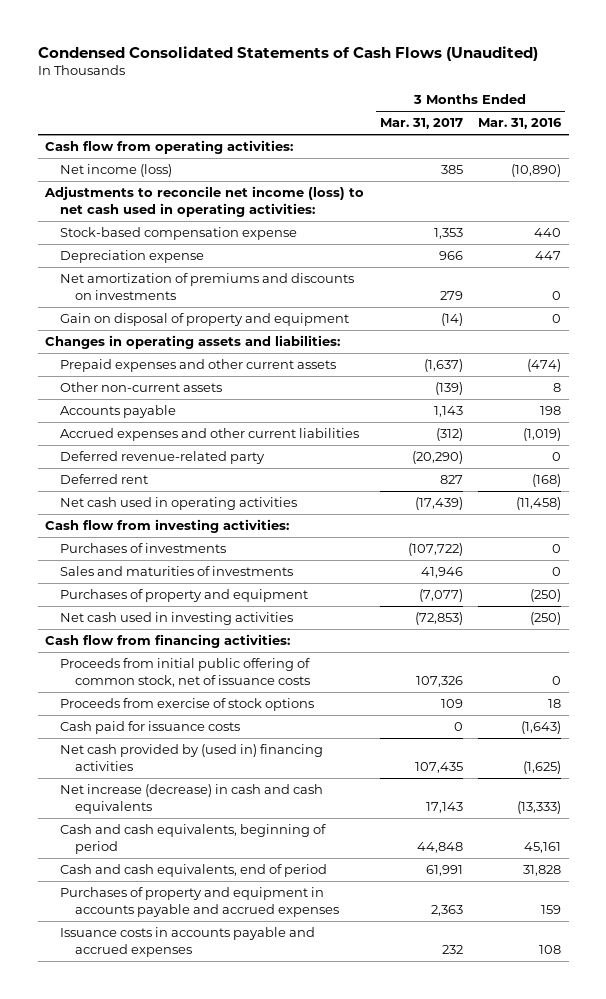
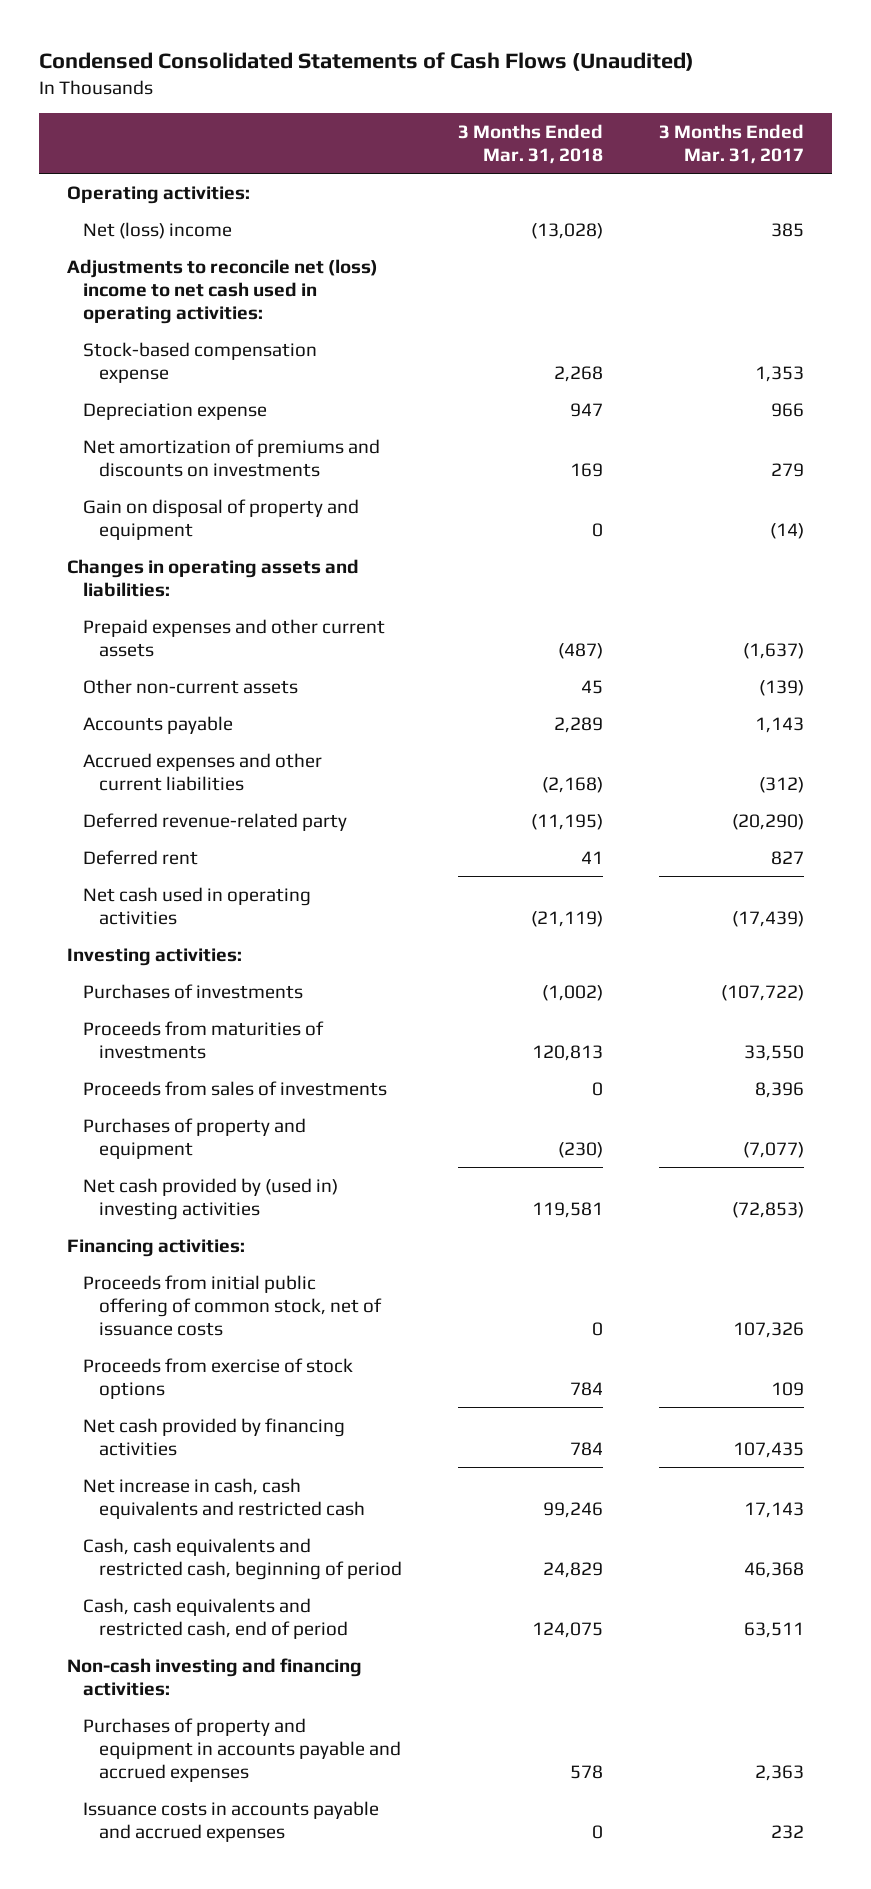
[477,118,562,130] Mar. 31, 2016 -> none
none -> [458,123,604,164] 3 Months Ended Mar. 31, 2018
[45,140,294,155] Cash flow from operating activities: -> [66,185,250,204] Operating activities:
[59,164,172,178] Net income (loss) -> [82,221,232,239] Net (loss) income
[44,186,365,217] Adjustments to reconcile net income (loss) to net cash used in operating activities: -> [66,258,378,325] Adjustments to reconcile net (loss) income to net cash used in operating activities:
[45,519,290,534] Cash flow from investing activities: -> [66,947,242,966] Investing activities:
[59,566,293,577] Sales and maturities of investments -> none
none -> [82,1020,324,1059] Proceeds from maturities of investments
none -> [82,1080,387,1096] Proceeds from sales of investments
[59,612,293,626] Net cash used in investing activities -> [82,1177,338,1220] Net cash provided by (used in) investing activities
[45,634,291,649] Cash flow from financing activities: -> [66,1238,245,1257] Financing activities:
[59,721,240,735] Cash paid for issuance costs -> none
[59,744,323,771] Net cash provided by (used in) financing activities -> [82,1417,345,1456] Net cash provided by financing activities
[59,784,323,814] Net increase (decrease) in cash and cash equivalents -> [82,1477,365,1519] Net increase in cash, cash equivalents and restricted cash
[59,824,326,854] Cash and cash equivalents, beginning of period -> [82,1537,402,1580] Cash, cash equivalents and restricted cash, beginning of period
[416,841,463,853] 44,848 -> [744,1561,805,1578] 46,368
[59,864,327,878] Cash and cash equivalents, end of period -> [82,1597,348,1639] Cash, cash equivalents and restricted cash, end of period
[425,865,463,877] 61,991 -> [744,1621,805,1638] 63,511
none -> [66,1657,362,1696] Non-cash investing and financing activities:

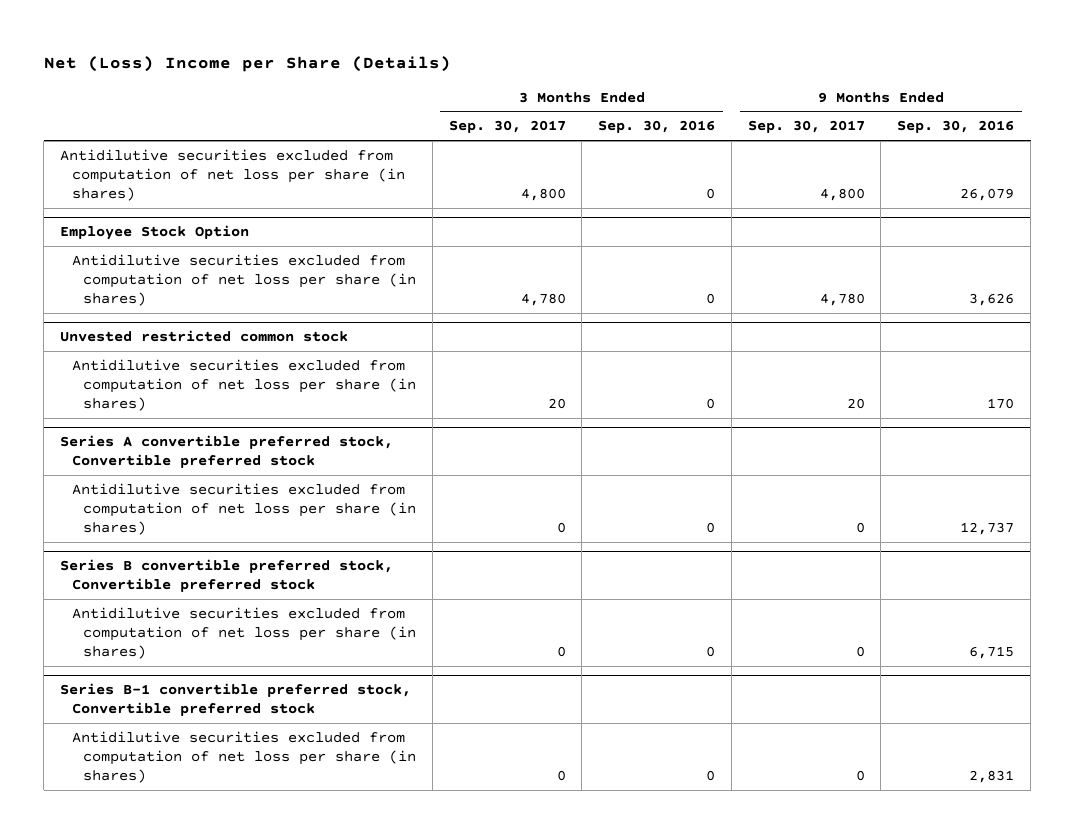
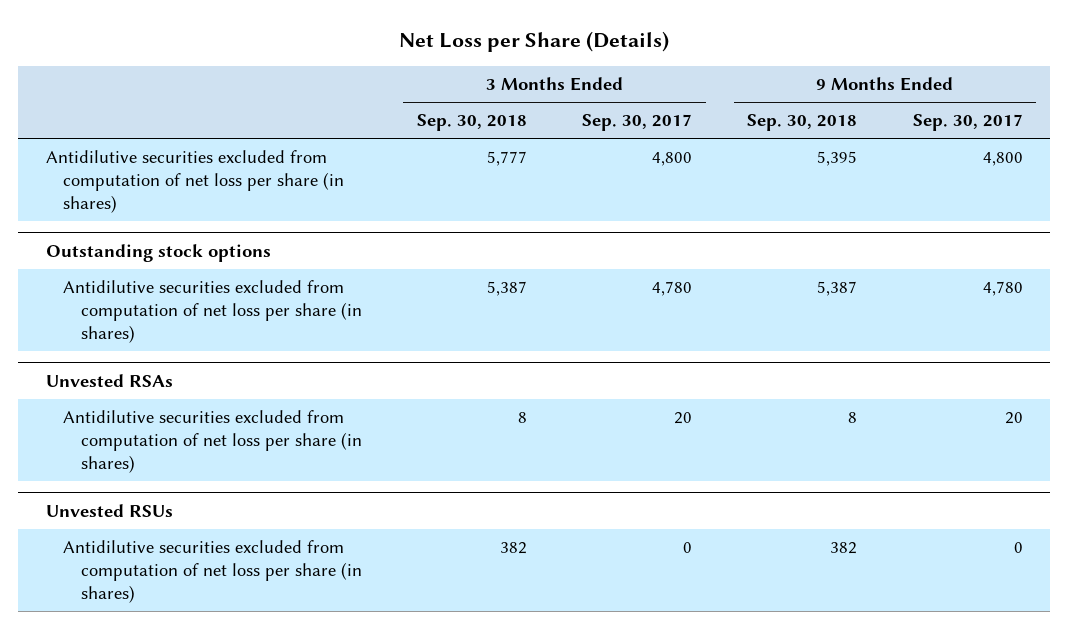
[43,55,451,72] Net (Loss) Income per Share (Details) -> [399,31,670,53] Net Loss per Share (Details)
[598,120,716,134] Sep. 30, 2016 -> none
[897,120,1015,134] Sep. 30, 2016 -> none
none -> [417,114,528,132] Sep. 30, 2018
none -> [747,114,858,132] Sep. 30, 2018
[60,225,250,241] Employee Stock Option -> [45,243,271,262] Outstanding stock options
[60,330,349,343] Unvested restricted common stock -> [45,373,173,387] Unvested RSAs
[60,435,394,469] Series A convertible preferred stock, Convertible preferred stock -> none
[71,482,416,535] Antidilutive securities excluded from computation of net loss per share (in shares) -> none
[60,559,394,593] Series B convertible preferred stock, Convertible preferred stock -> none
[71,606,416,659] Antidilutive securities excluded from computation of net loss per share (in shares) -> none
[60,683,412,717] Series B-1 convertible preferred stock, Convertible preferred stock -> none
none -> [45,503,173,517] Unvested RSUs

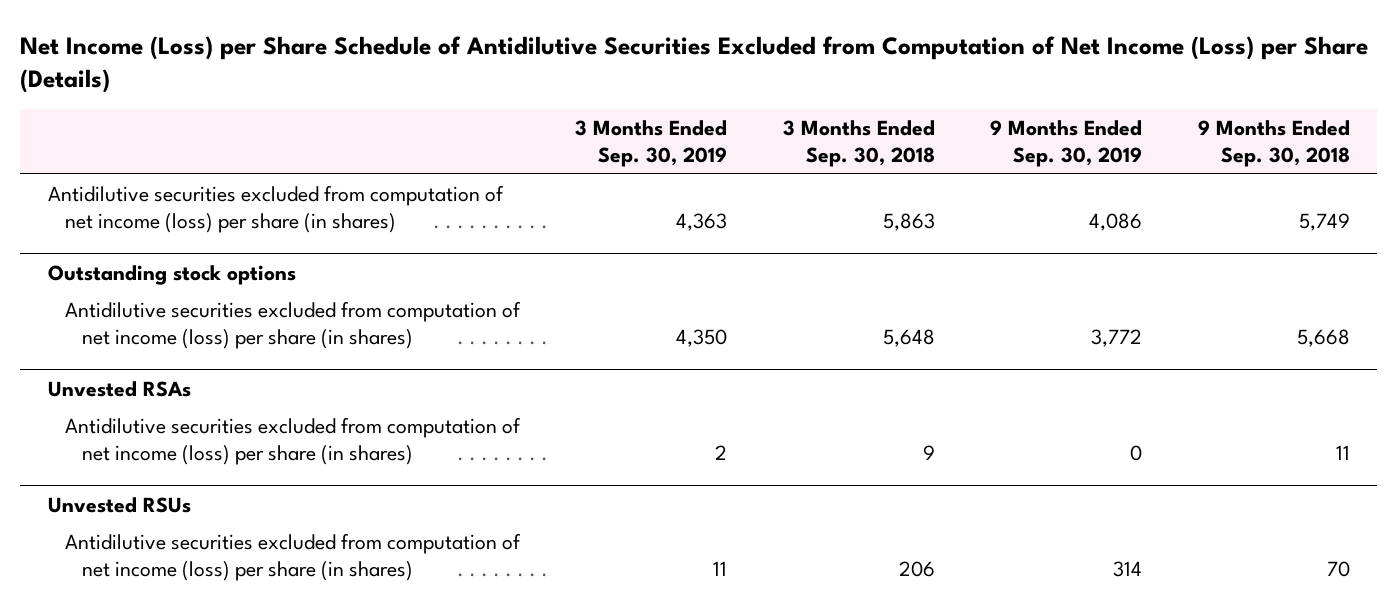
[399,31,670,53] Net Loss per Share (Details) -> [19,35,1368,94] Net Income (Loss) per Share Schedule of Antidilutive Securities Excluded from Computation of Net Income (Loss) per Share (Details)
[582,114,693,132] Sep. 30, 2017 -> none
[912,114,1023,132] Sep. 30, 2017 -> none
none -> [575,119,728,168] 3 Months Ended Sep. 30, 2019
none -> [990,119,1143,168] 9 Months Ended Sep. 30, 2019
[45,150,345,213] Antidilutive securities excluded from computation of net loss per share (in shares) -> [47,184,504,234] Antidilutive securities excluded from computation of net income (loss) per share (in shares)
[487,151,528,167] 5,777 -> [882,213,935,232] 5,863
[817,151,858,167] 5,395 -> [1298,213,1350,232] 5,749
[63,280,362,343] Antidilutive securities excluded from computation of net loss per share (in shares) -> [64,300,521,350] Antidilutive securities excluded from computation of net income (loss) per share (in shares)
[487,281,528,297] 5,387 -> [882,329,935,348] 5,648
[817,281,858,297] 5,387 -> [1296,329,1350,348] 5,668
[63,410,362,473] Antidilutive securities excluded from computation of net loss per share (in shares) -> [64,416,521,466] Antidilutive securities excluded from computation of net income (loss) per share (in shares)
[518,412,528,424] 8 -> [922,445,935,461] 9
[848,412,858,424] 8 -> [1335,445,1350,461] 11
[63,540,362,603] Antidilutive securities excluded from computation of net loss per share (in shares) -> [64,532,521,582] Antidilutive securities excluded from computation of net income (loss) per share (in shares)
[500,542,528,555] 382 -> [898,561,935,578] 206
[830,542,858,555] 382 -> [1326,561,1350,578] 70

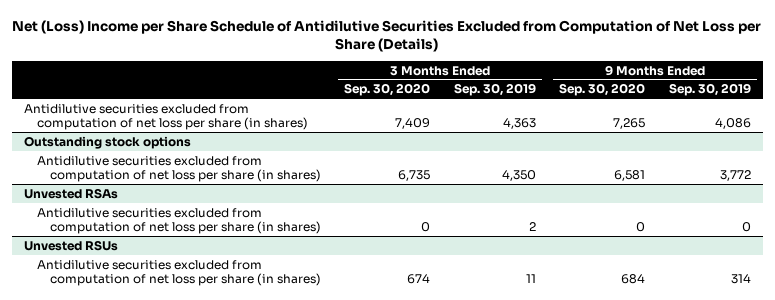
[19,35,1368,94] Net Income (Loss) per Share Schedule of Antidilutive Securities Excluded from Computation of Net Income (Loss) per Share (Details) -> [12,19,762,52] Net (Loss) Income per Share Schedule of Antidilutive Securities Excluded from Computation of Net Loss per Share (Details)
[782,119,935,168] 3 Months Ended Sep. 30, 2018 -> none
[1197,119,1350,168] 9 Months Ended Sep. 30, 2018 -> none
none -> [344,83,431,97] Sep. 30, 2020
none -> [559,83,646,97] Sep. 30, 2020
[47,184,504,234] Antidilutive securities excluded from computation of net income (loss) per share (in shares) -> [23,103,308,131] Antidilutive securities excluded from computation of net loss per share (in shares)
[64,300,521,350] Antidilutive securities excluded from computation of net income (loss) per share (in shares) -> [36,155,321,183] Antidilutive securities excluded from computation of net loss per share (in shares)
[64,416,521,466] Antidilutive securities excluded from computation of net income (loss) per share (in shares) -> [36,207,321,235] Antidilutive securities excluded from computation of net loss per share (in shares)
[64,532,521,582] Antidilutive securities excluded from computation of net income (loss) per share (in shares) -> [36,259,321,287] Antidilutive securities excluded from computation of net loss per share (in shares)

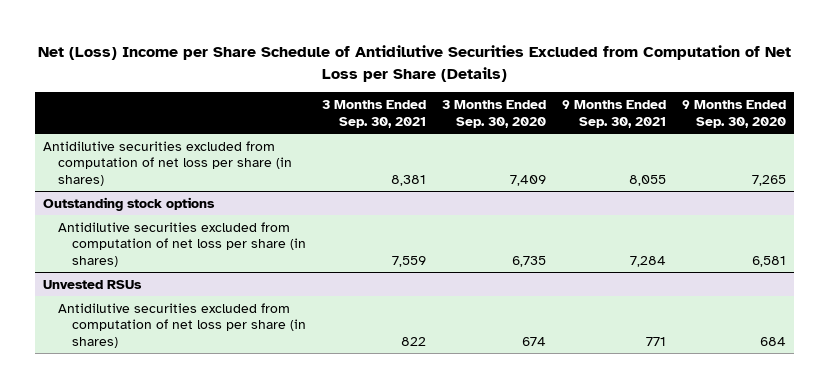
[453,83,536,97] Sep. 30, 2019 -> none
[668,83,751,97] Sep. 30, 2019 -> none
none -> [322,100,427,128] 3 Months Ended Sep. 30, 2021
none -> [562,100,667,128] 9 Months Ended Sep. 30, 2021
[23,187,118,199] Unvested RSAs -> none
[36,207,321,235] Antidilutive securities excluded from computation of net loss per share (in shares) -> none

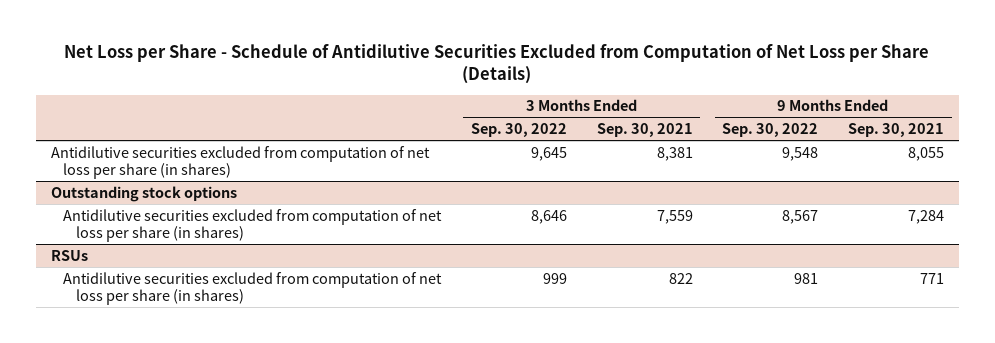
[37,44,791,82] Net (Loss) Income per Share Schedule of Antidilutive Securities Excluded from Computation of Net Loss per Share (Details) -> [64,44,930,85] Net Loss per Share - Schedule of Antidilutive Securities Excluded from Computation of Net Loss per Share (Details)
[442,100,547,128] 3 Months Ended Sep. 30, 2020 -> none
[682,100,787,128] 9 Months Ended Sep. 30, 2020 -> none
none -> [470,123,567,138] Sep. 30, 2022
none -> [722,123,819,138] Sep. 30, 2022
[43,279,143,289] Unvested RSUs -> [50,249,88,261] RSUs

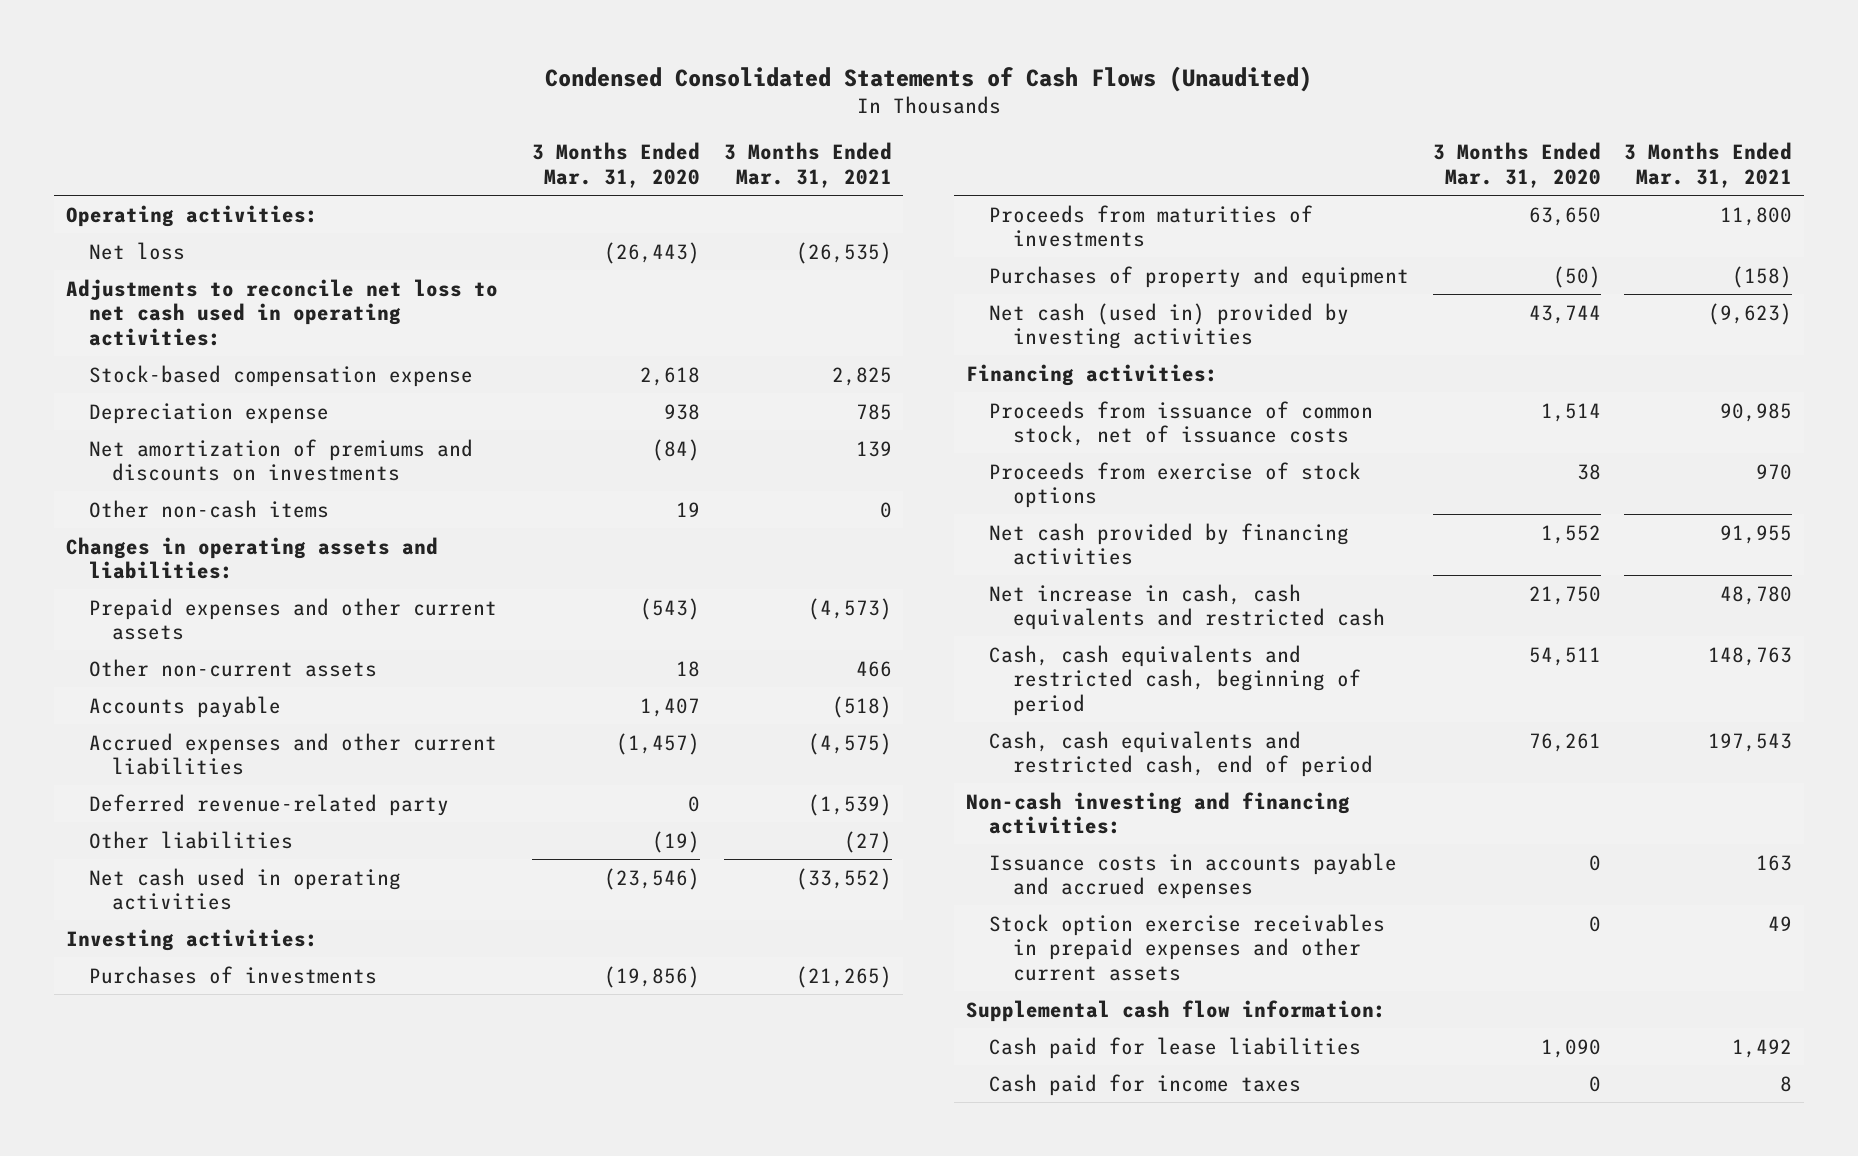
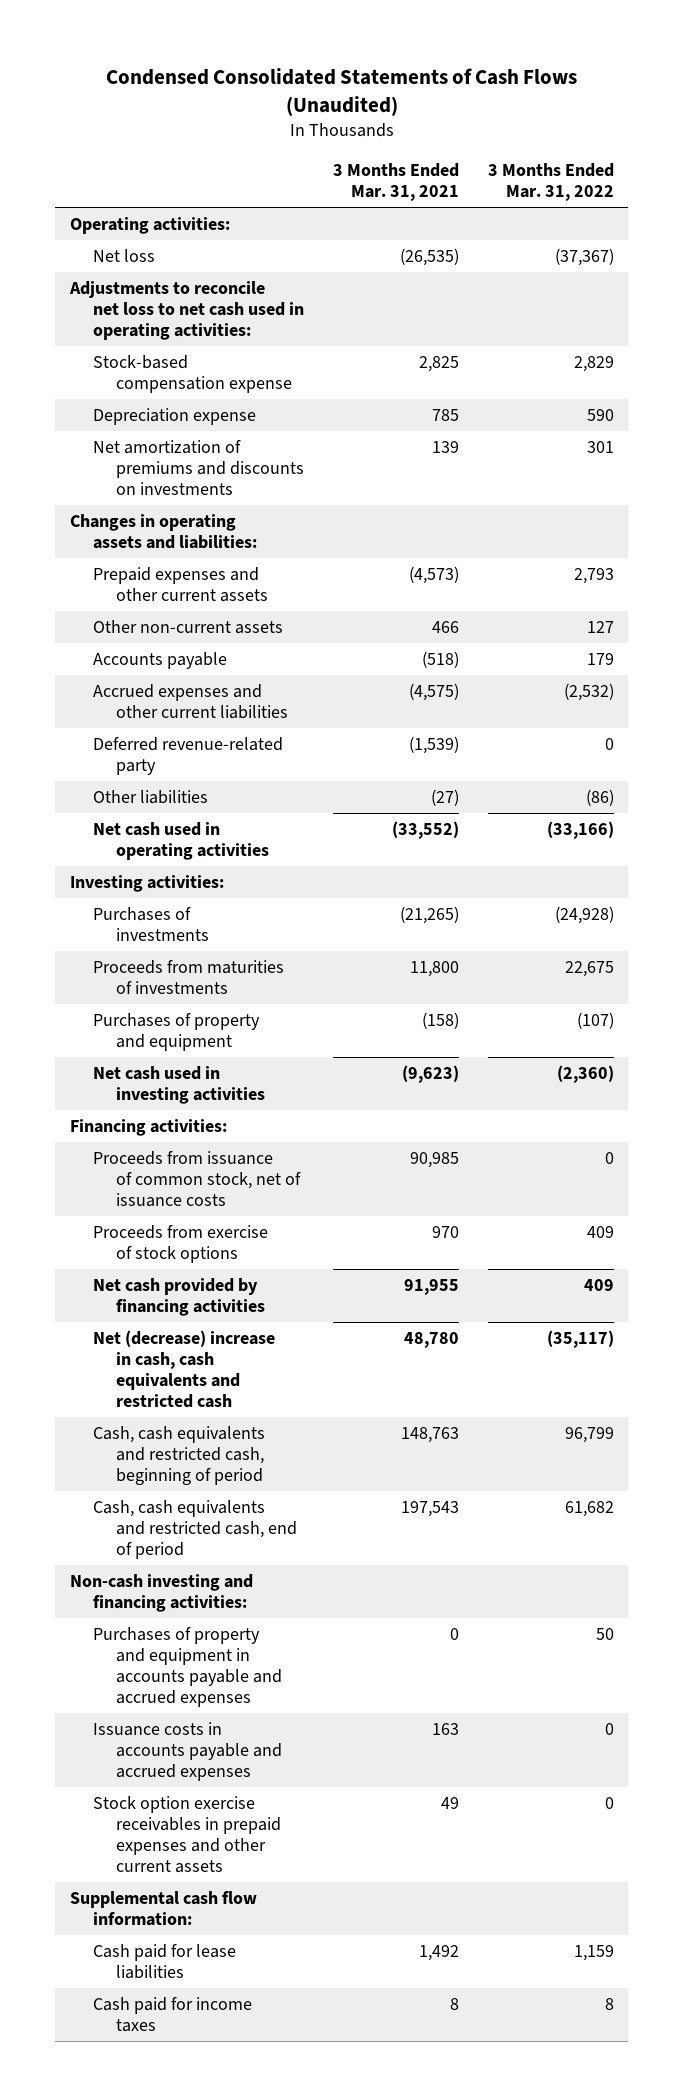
[532,142,701,189] 3 Months Ended Mar. 31, 2020 -> none
none -> [487,163,614,202] 3 Months Ended Mar. 31, 2022
[88,499,329,518] Other non-cash items -> none
[989,302,1350,350] Net cash (used in) provided by investing activities -> [93,1065,266,1104] Net cash used in investing activities
[989,583,1385,631] Net increase in cash, cash equivalents and restricted cash -> [93,1329,276,1408] Net (decrease) increase in cash, cash equivalents and restricted cash
none -> [93,1626,283,1707] Purchases of property and equipment in accounts payable and accrued expenses

